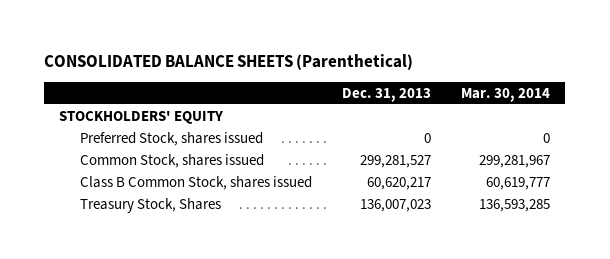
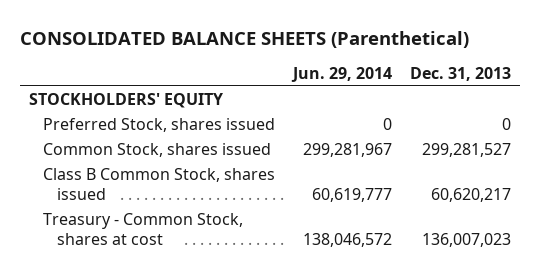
[461,87,551,102] Mar. 30, 2014 -> none
none -> [290,67,392,83] Jun. 29, 2014
[80,197,222,213] Treasury Stock, Shares -> [42,213,243,246] Treasury - Common Stock, shares at cost

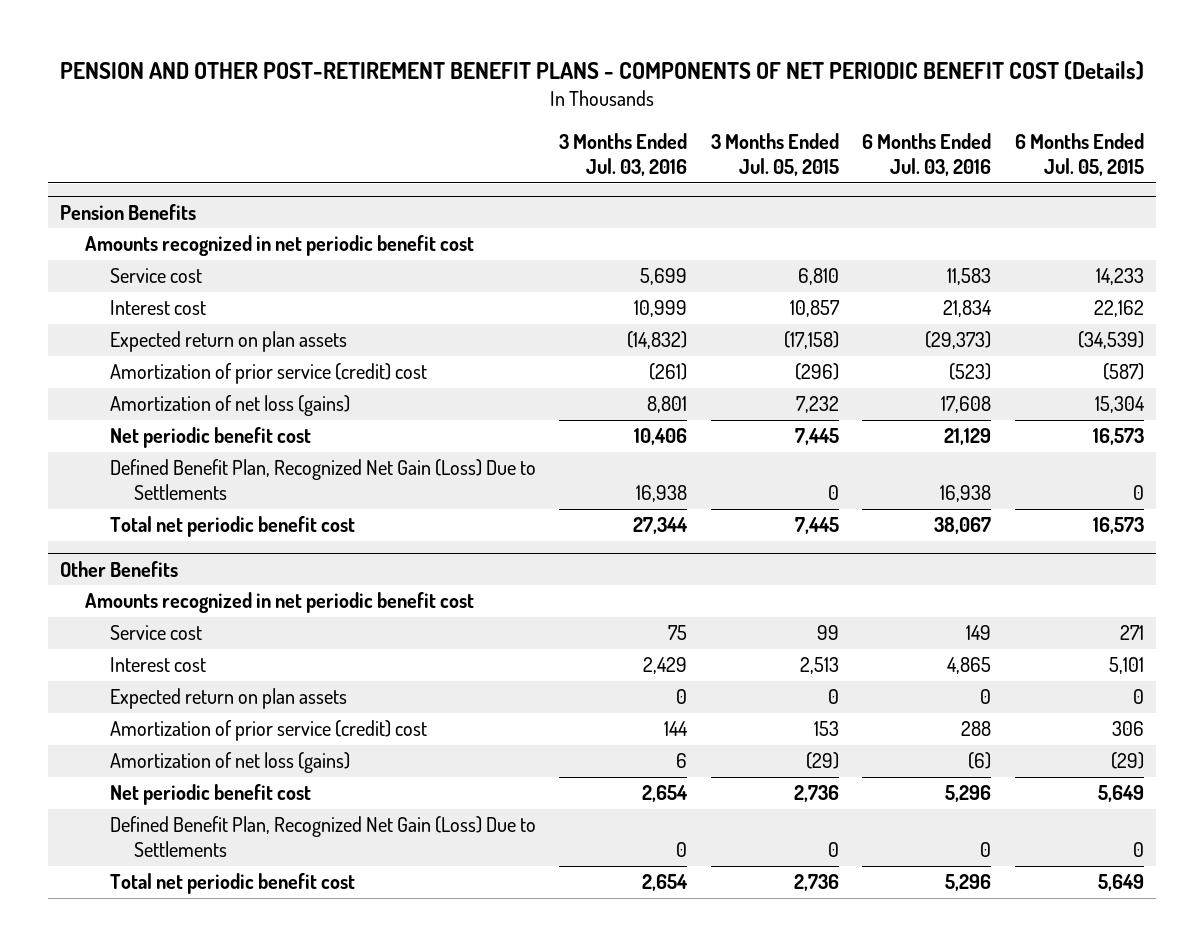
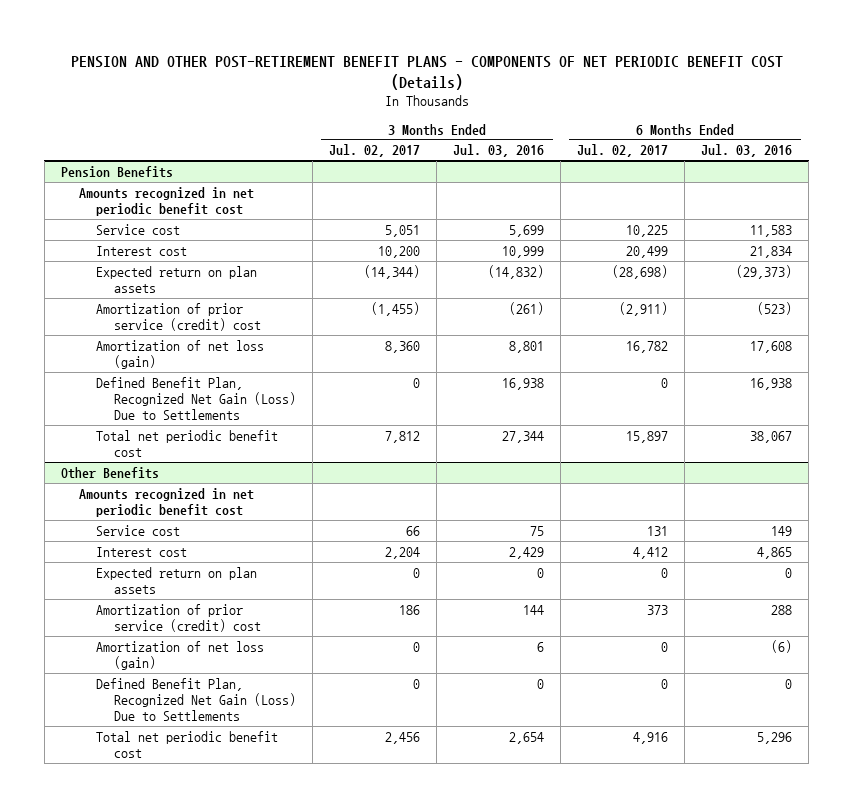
[710,133,839,177] 3 Months Ended Jul. 05, 2015 -> none
[1014,133,1144,177] 6 Months Ended Jul. 05, 2015 -> none
none -> [329,144,421,158] Jul. 02, 2017
none -> [577,144,669,158] Jul. 02, 2017
[109,427,311,449] Net periodic benefit cost -> none
[109,395,350,417] Amortization of net loss (gains) -> [96,339,265,369] Amortization of net loss (gain)
[109,784,311,806] Net periodic benefit cost -> none
[109,752,350,774] Amortization of net loss (gains) -> [96,640,265,670] Amortization of net loss (gain)

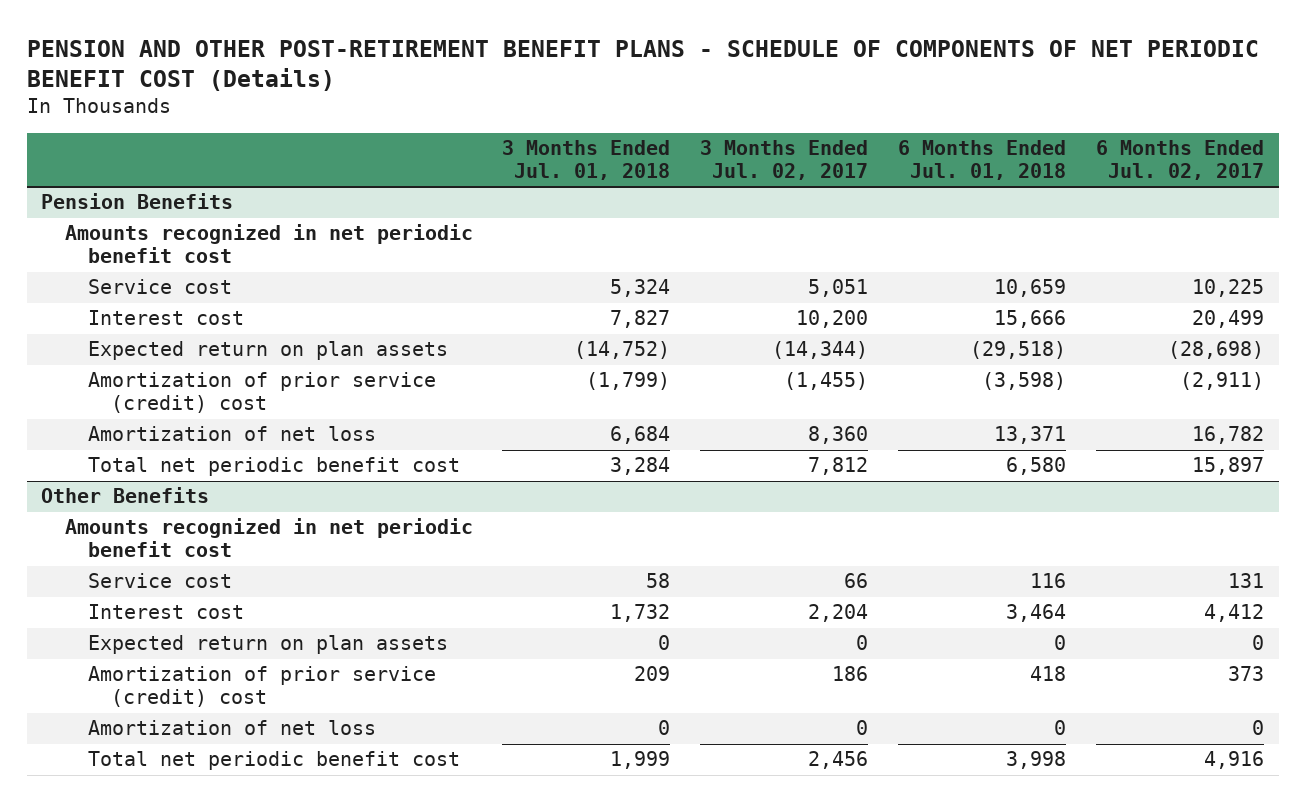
[70,55,783,90] PENSION AND OTHER POST-RETIREMENT BENEFIT PLANS - COMPONENTS OF NET PERIODIC BENEFIT COST (Details) -> [26,39,1259,91] PENSION AND OTHER POST-RETIREMENT BENEFIT PLANS - SCHEDULE OF COMPONENTS OF NET PERIODIC BENEFIT COST (Details)
[453,144,545,158] Jul. 03, 2016 -> none
[701,144,793,158] Jul. 03, 2016 -> none
none -> [502,140,671,181] 3 Months Ended Jul. 01, 2018
none -> [898,140,1067,181] 6 Months Ended Jul. 01, 2018
[96,376,297,420] Defined Benefit Plan, Recognized Net Gain (Loss) Due to Settlements -> none
[96,339,265,369] Amortization of net loss (gain) -> [87,426,376,442] Amortization of net loss
[96,677,297,721] Defined Benefit Plan, Recognized Net Gain (Loss) Due to Settlements -> none
[96,640,265,670] Amortization of net loss (gain) -> [87,720,376,736] Amortization of net loss

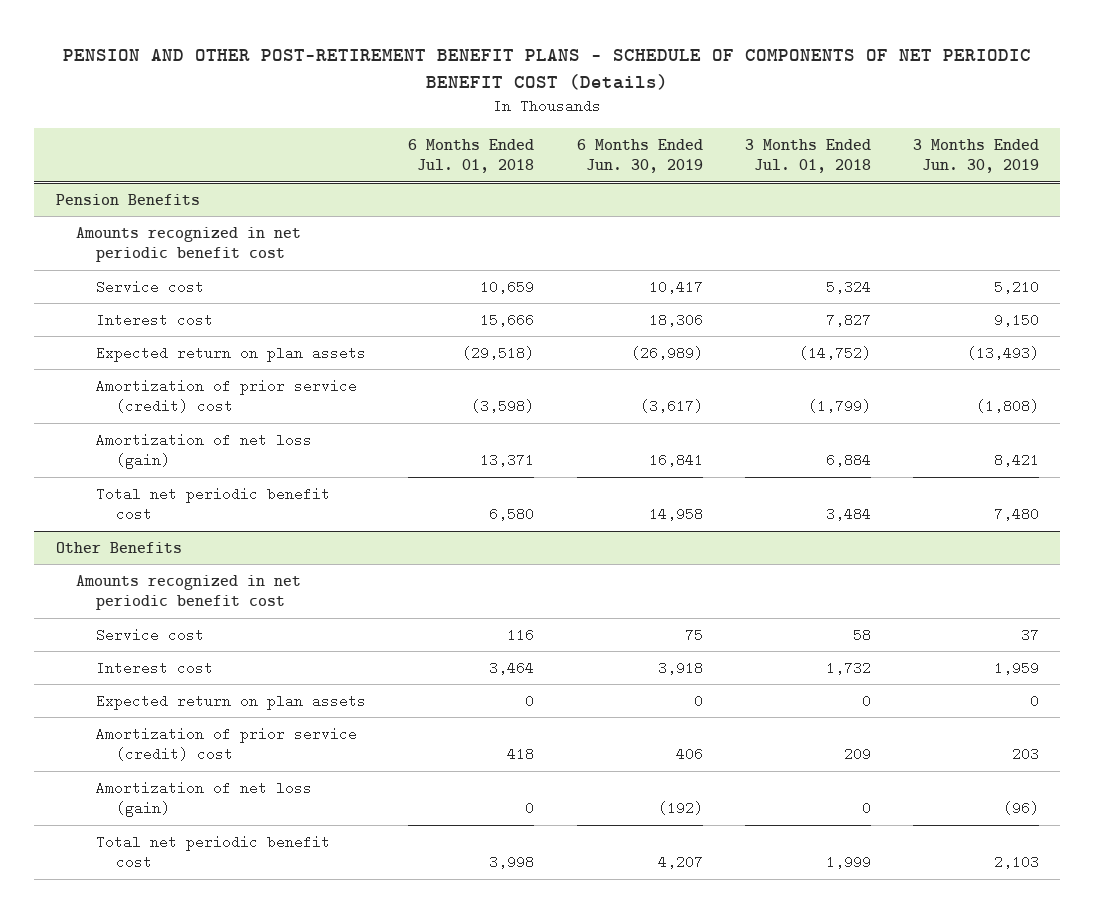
[700,140,869,181] 3 Months Ended Jul. 02, 2017 -> none
[1095,140,1264,181] 6 Months Ended Jul. 02, 2017 -> none
none -> [576,138,703,174] 6 Months Ended Jun. 30, 2019
none -> [913,138,1040,174] 3 Months Ended Jun. 30, 2019
[87,426,376,442] Amortization of net loss -> [96,432,313,470] Amortization of net loss (gain)
[610,426,671,445] 6,684 -> [825,453,871,468] 6,884
[610,457,671,476] 3,284 -> [825,507,871,522] 3,484
[87,720,376,736] Amortization of net loss -> [96,780,313,818] Amortization of net loss (gain)

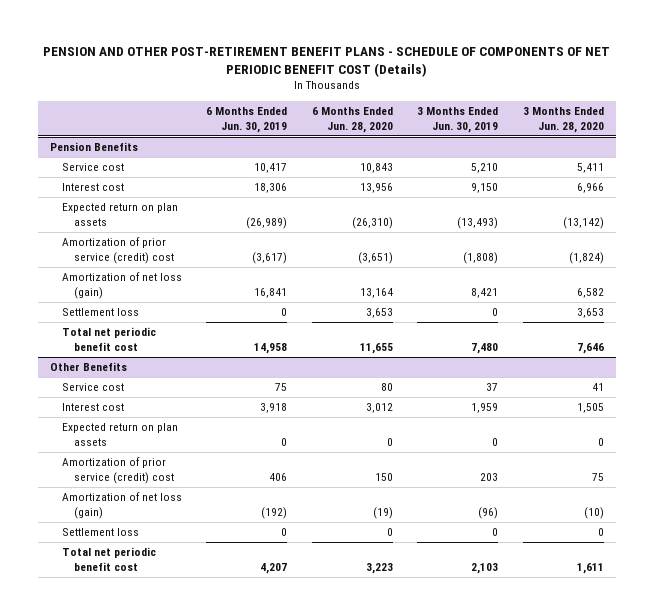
[408,138,535,174] 6 Months Ended Jul. 01, 2018 -> none
[744,138,871,174] 3 Months Ended Jul. 01, 2018 -> none
none -> [311,107,393,133] 6 Months Ended Jun. 28, 2020
none -> [522,107,604,133] 3 Months Ended Jun. 28, 2020
[75,226,301,263] Amounts recognized in net periodic benefit cost -> none
none -> [61,307,139,316] Settlement loss
[75,574,301,611] Amounts recognized in net periodic benefit cost -> none
none -> [61,527,139,536] Settlement loss

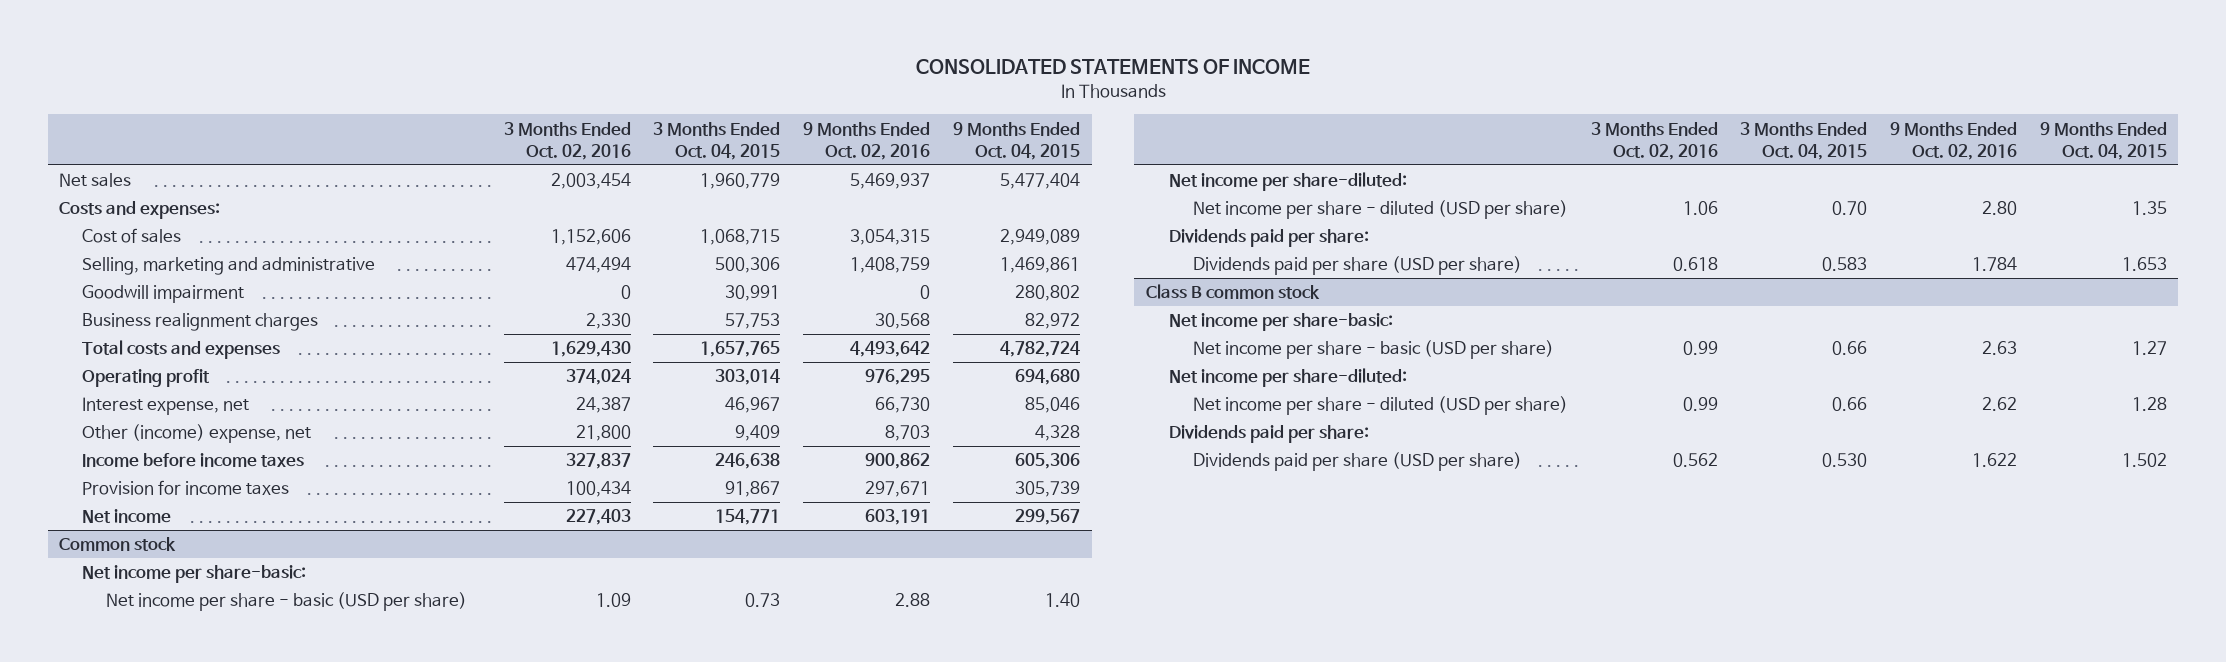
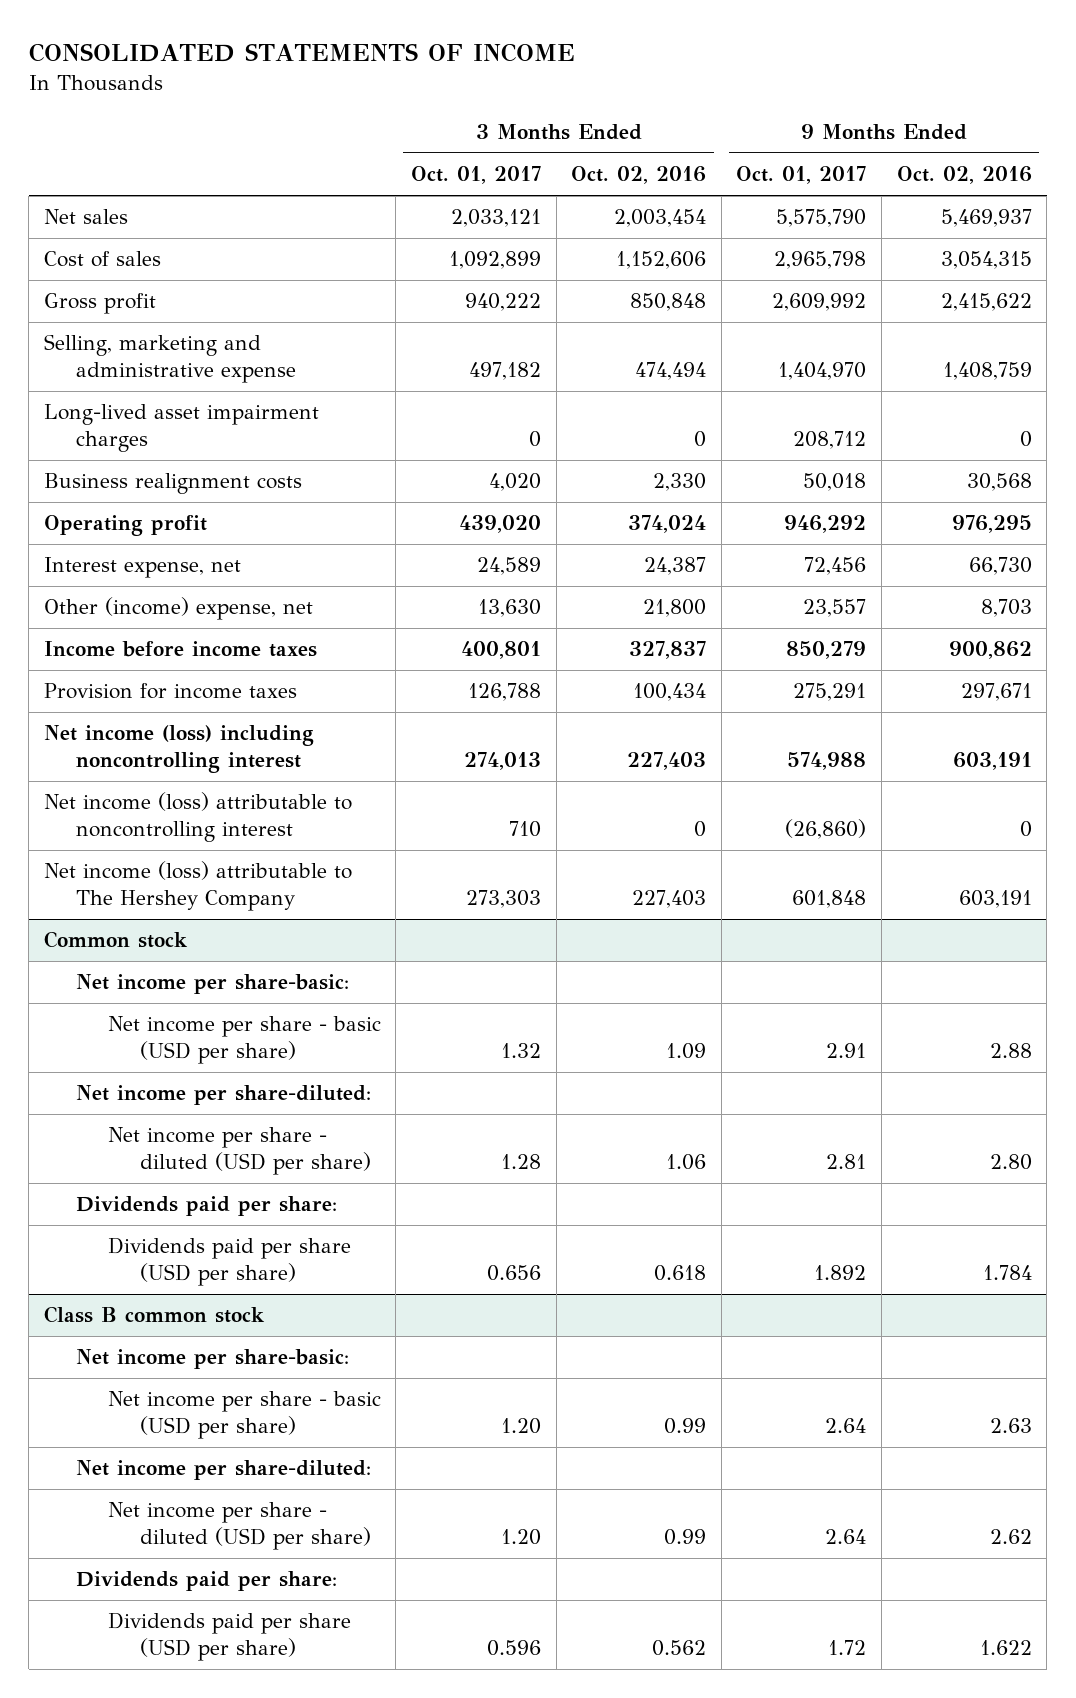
[653,121,781,160] 3 Months Ended Oct. 04, 2015 -> none
[953,121,1081,160] 9 Months Ended Oct. 04, 2015 -> none
none -> [411,166,542,185] Oct. 01, 2017
none -> [736,166,867,185] Oct. 01, 2017
[58,201,220,220] Costs and expenses: -> none
[82,285,245,304] Goodwill impairment -> none
[82,340,281,360] Total costs and expenses -> none
none -> [44,293,157,315] Gross profit
[82,257,376,276] Selling, marketing and administrative -> [44,334,296,384] Selling, marketing and administrative expense
none -> [44,404,320,453] Long-lived asset impairment charges
[82,313,319,332] Business realignment charges -> [44,473,303,495] Business realignment costs
none -> [44,725,315,774] Net income (loss) including noncontrolling interest
none -> [44,792,353,843] Net income (loss) attributable to noncontrolling interest
[82,509,172,524] Net income -> [44,861,353,912] Net income (loss) attributable to The Hershey Company

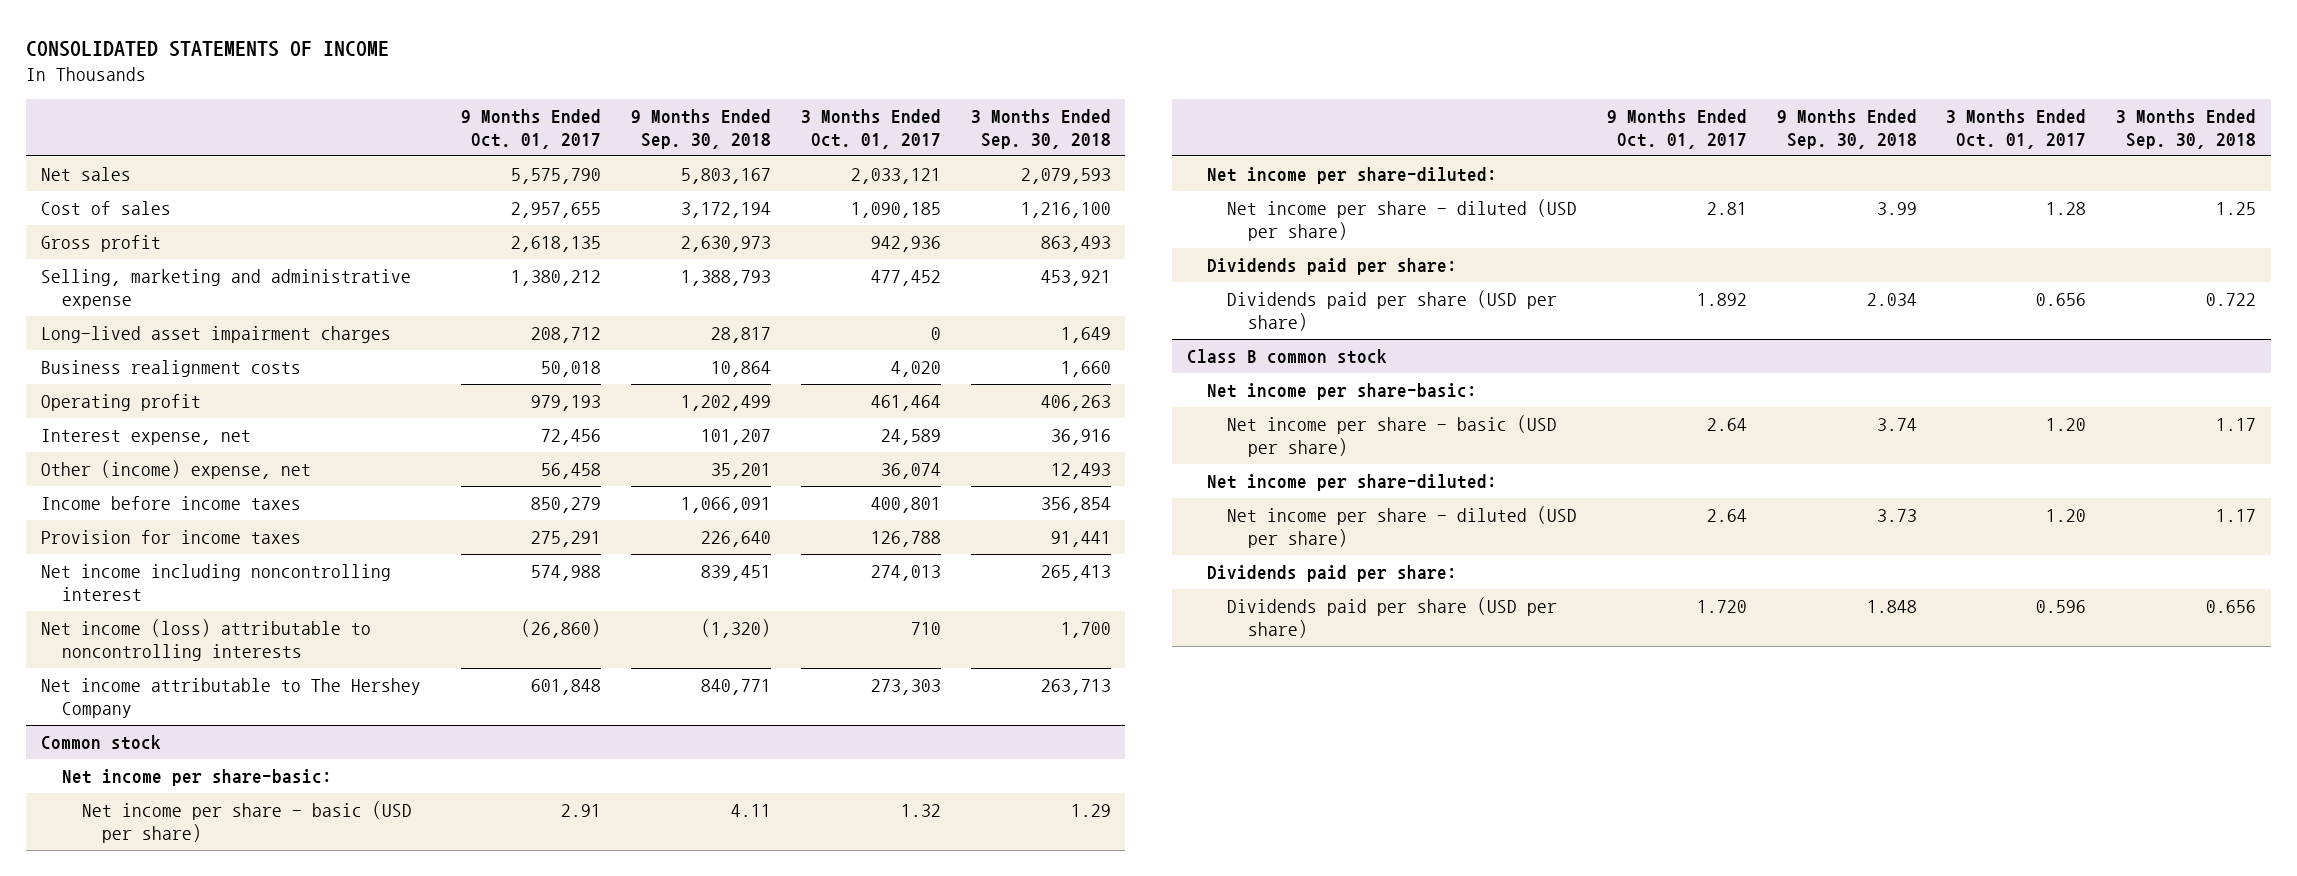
[571,166,707,185] Oct. 02, 2016 -> none
[896,166,1032,185] Oct. 02, 2016 -> none
none -> [631,108,772,149] 9 Months Ended Sep. 30, 2018
none -> [970,108,1111,149] 3 Months Ended Sep. 30, 2018
[449,251,542,270] 1,092,899 -> [850,201,941,218] 1,090,185
[774,251,867,270] 2,965,798 -> [511,201,602,218] 2,957,655
[465,293,542,312] 940,222 -> [870,235,941,252] 942,936
[772,293,867,312] 2,609,992 -> [511,235,602,252] 2,618,135
[469,362,542,381] 497,182 -> [870,269,941,286] 477,452
[778,362,867,381] 1,404,970 -> [511,269,602,286] 1,380,212
[459,515,542,534] 439,020 -> [870,394,941,411] 461,464
[784,515,867,534] 946,292 -> [531,394,602,411] 979,193
[478,599,542,618] 13,630 -> [880,462,941,479] 36,074
[803,599,867,618] 23,557 -> [541,462,602,479] 56,458
[44,725,315,774] Net income (loss) including noncontrolling interest -> [41,563,392,601] Net income including noncontrolling interest
[44,792,353,843] Net income (loss) attributable to noncontrolling interest -> [41,618,372,661] Net income (loss) attributable to noncontrolling interests
[44,861,353,912] Net income (loss) attributable to The Hershey Company -> [41,677,422,718] Net income attributable to The Hershey Company
[828,1640,867,1656] 1.72 -> [1696,599,1747,613] 1.720

